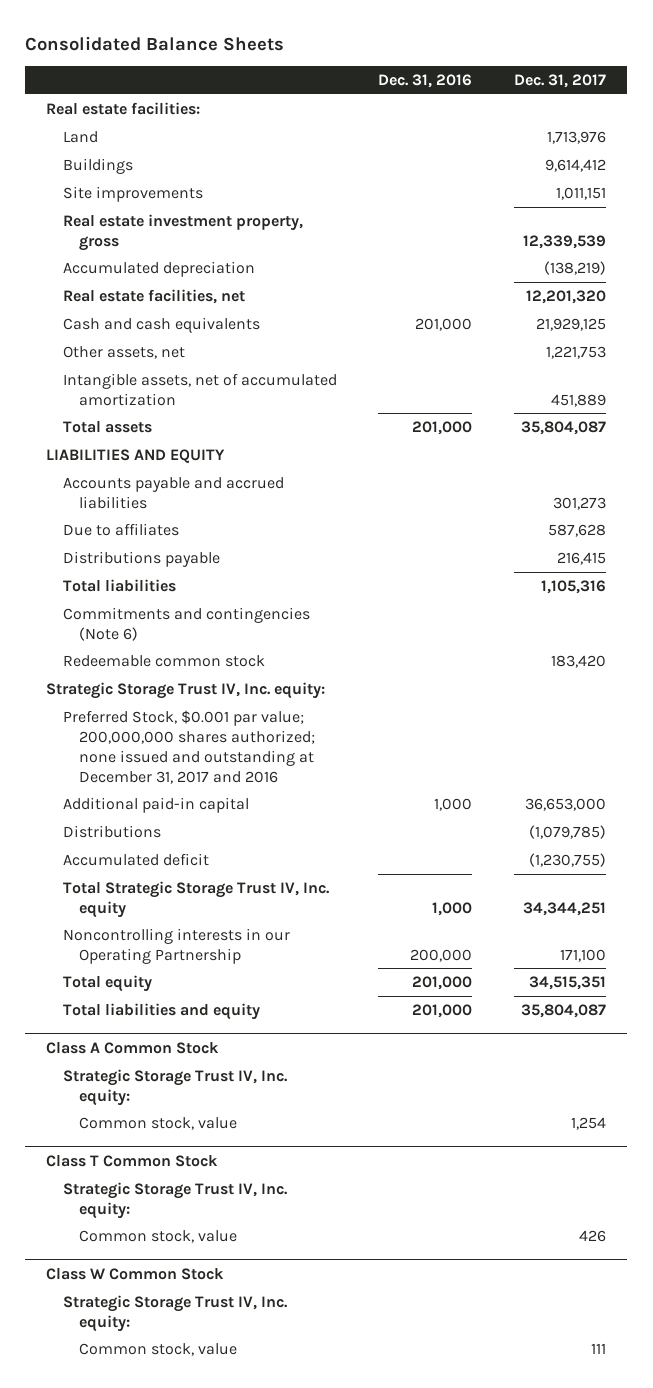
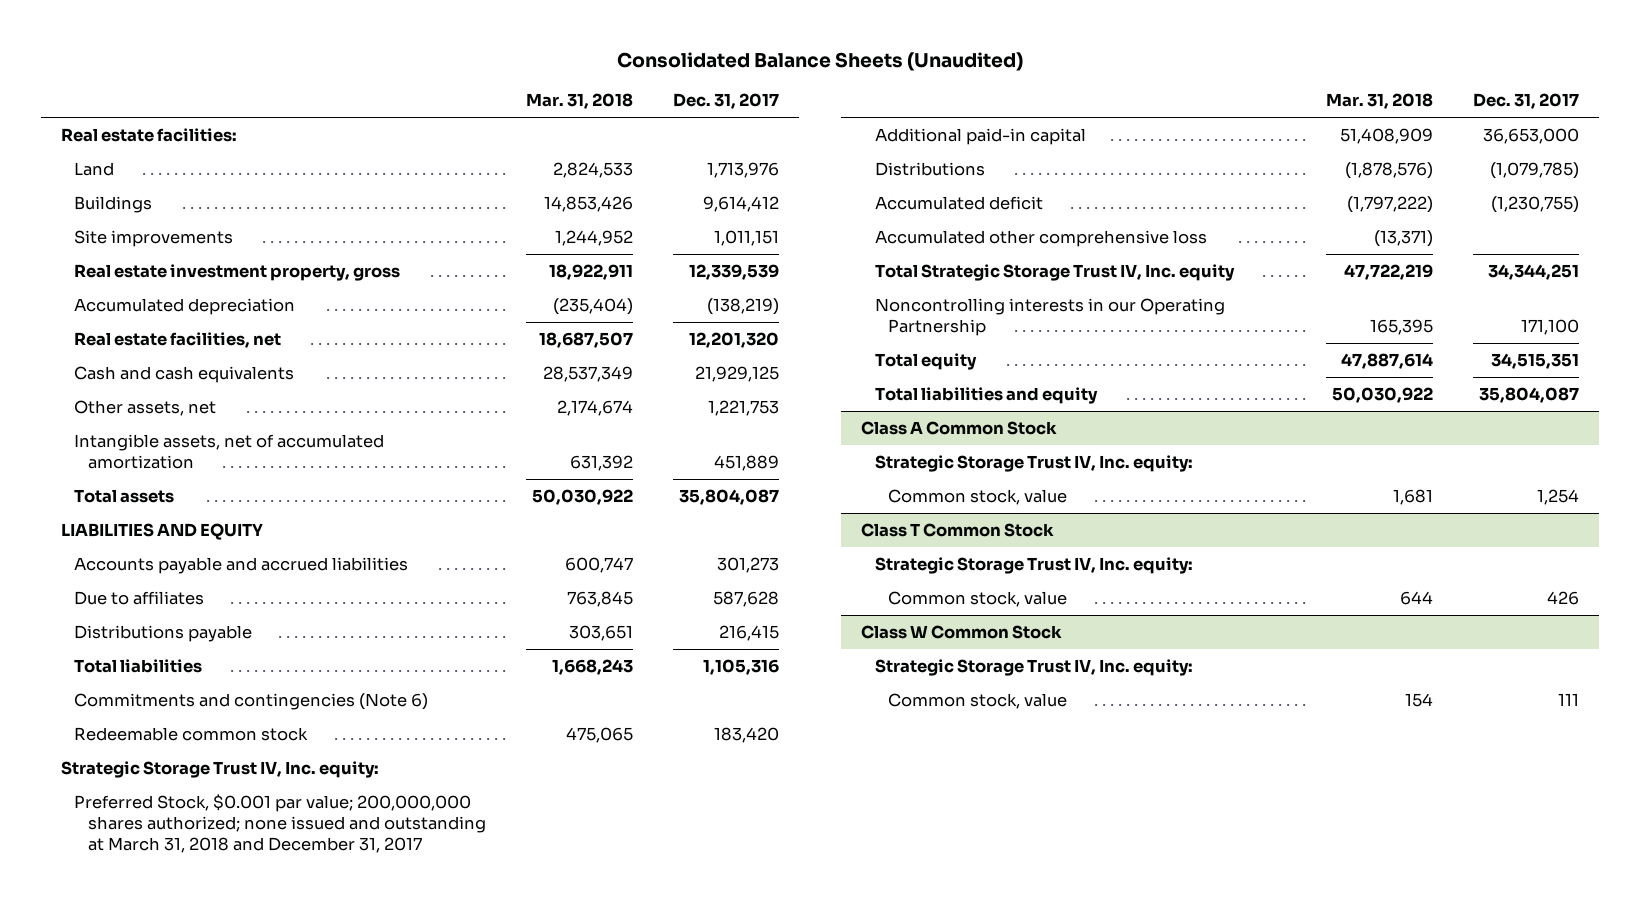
[25,36,285,52] Consolidated Balance Sheets -> [617,51,1024,71] Consolidated Balance Sheets (Unaudited)
[378,74,473,89] Dec. 31, 2016 -> none
none -> [526,93,634,110] Mar. 31, 2018
[62,709,315,784] Preferred Stock, $0.001 par value; 200,000,000 shares authorized; none issued and outstanding at December 31, 2017 and 2016 -> [74,793,486,854] Preferred Stock, $0.001 par value; 200,000,000 shares authorized; none issued and outstanding at March 31, 2018 and December 31, 2017
none -> [874,229,1207,247] Accumulated other comprehensive loss

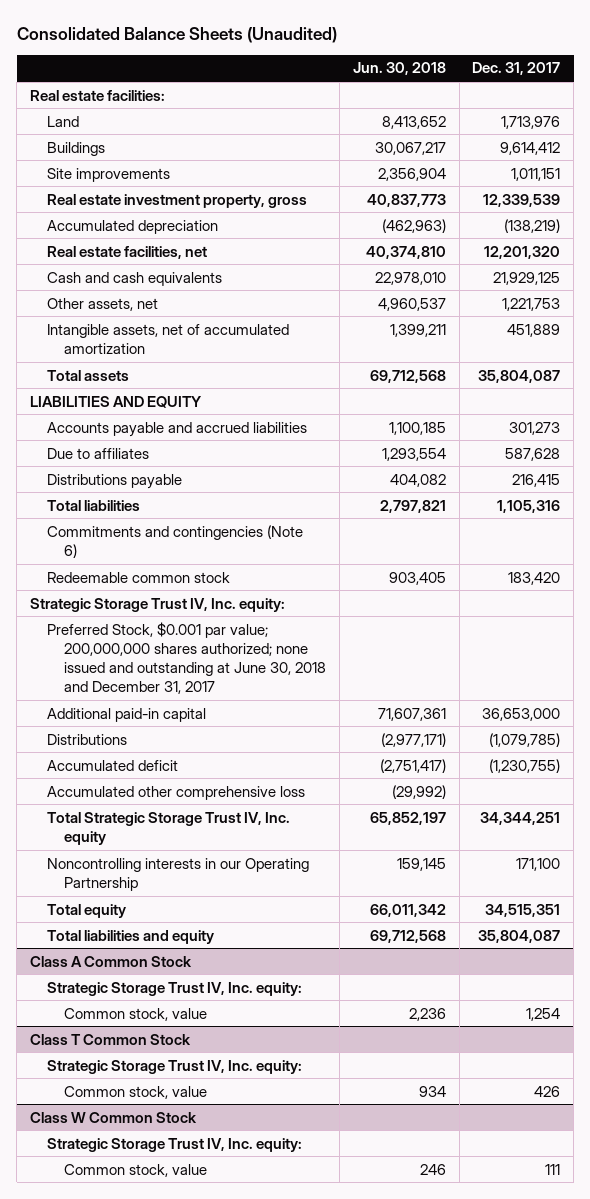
[526,93,634,110] Mar. 31, 2018 -> none
none -> [352,62,446,76] Jun. 30, 2018
[74,793,486,854] Preferred Stock, $0.001 par value; 200,000,000 shares authorized; none issued and outstanding at March 31, 2018 and December 31, 2017 -> [47,621,327,695] Preferred Stock, $0.001 par value; 200,000,000 shares authorized; none issued and outstanding at June 30, 2018 and December 31, 2017

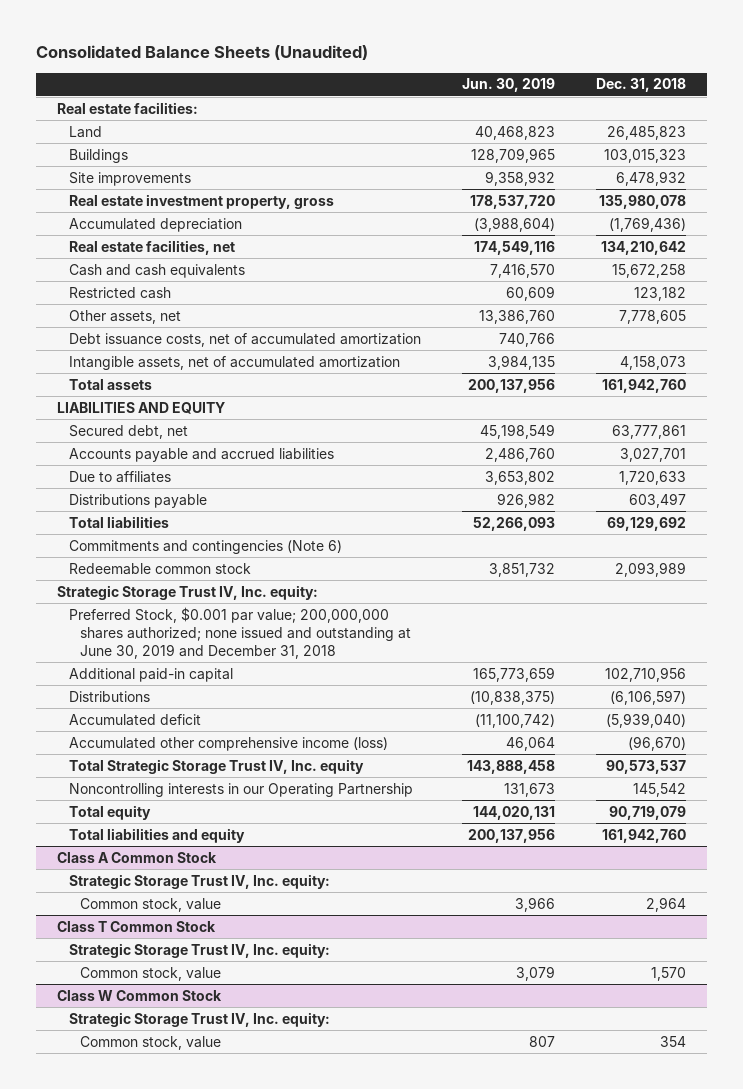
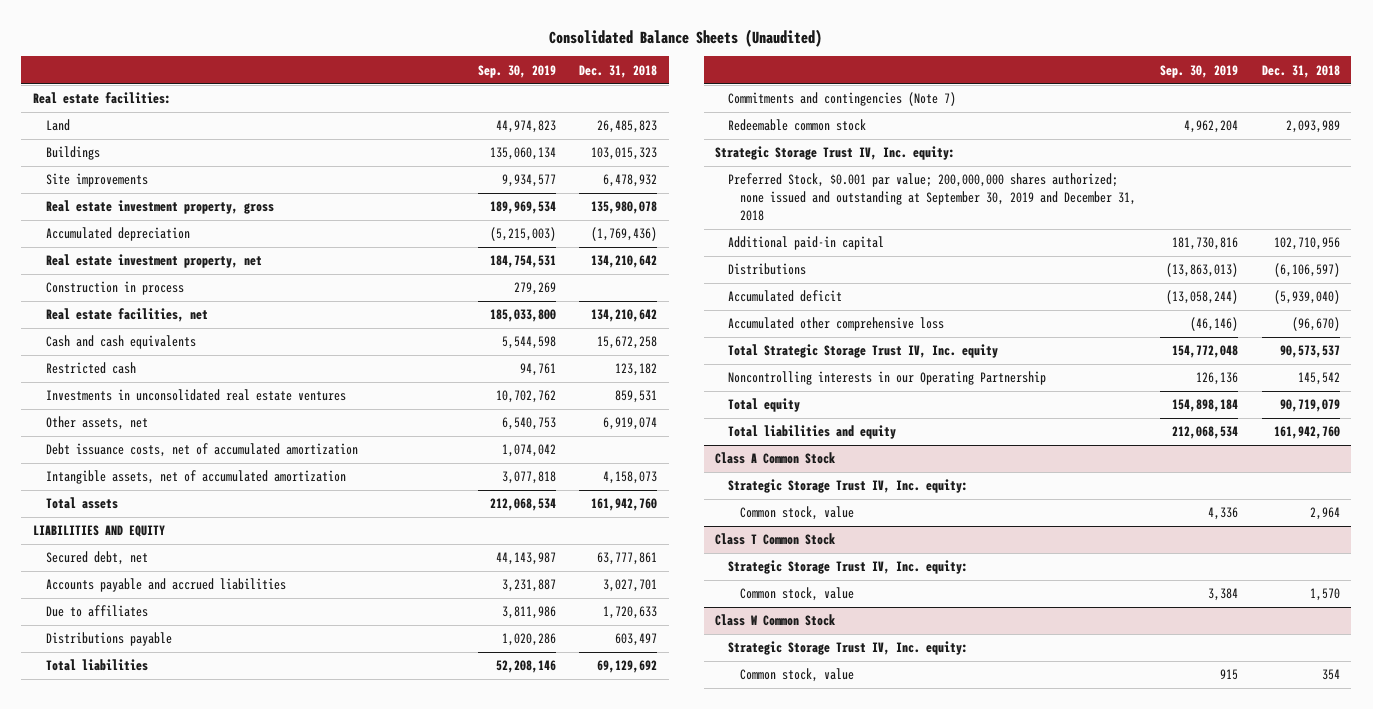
[461,78,555,93] Jun. 30, 2019 -> none
none -> [477,64,556,78] Sep. 30, 2019
none -> [45,254,262,269] Real estate investment property, net
none -> [45,281,184,296] Construction in process
none -> [45,389,346,402] Investments in unconsolidated real estate ventures
[619,309,687,324] 7,778,605 -> [603,417,658,431] 6,919,074
[68,539,342,554] Commitments and contingencies (Note 6) -> [727,92,956,107] Commitments and contingencies (Note 7)
[68,606,412,659] Preferred Stock, $0.001 par value; 200,000,000 shares authorized; none issued and outstanding at June 30, 2019 and December 31, 2018 -> [727,173,1137,221] Preferred Stock, $0.001 par value; 200,000,000 shares authorized; none issued and outstanding at September 30, 2019 and December 31, 2018
[68,736,388,751] Accumulated other comprehensive income (loss) -> [727,317,944,332] Accumulated other comprehensive loss

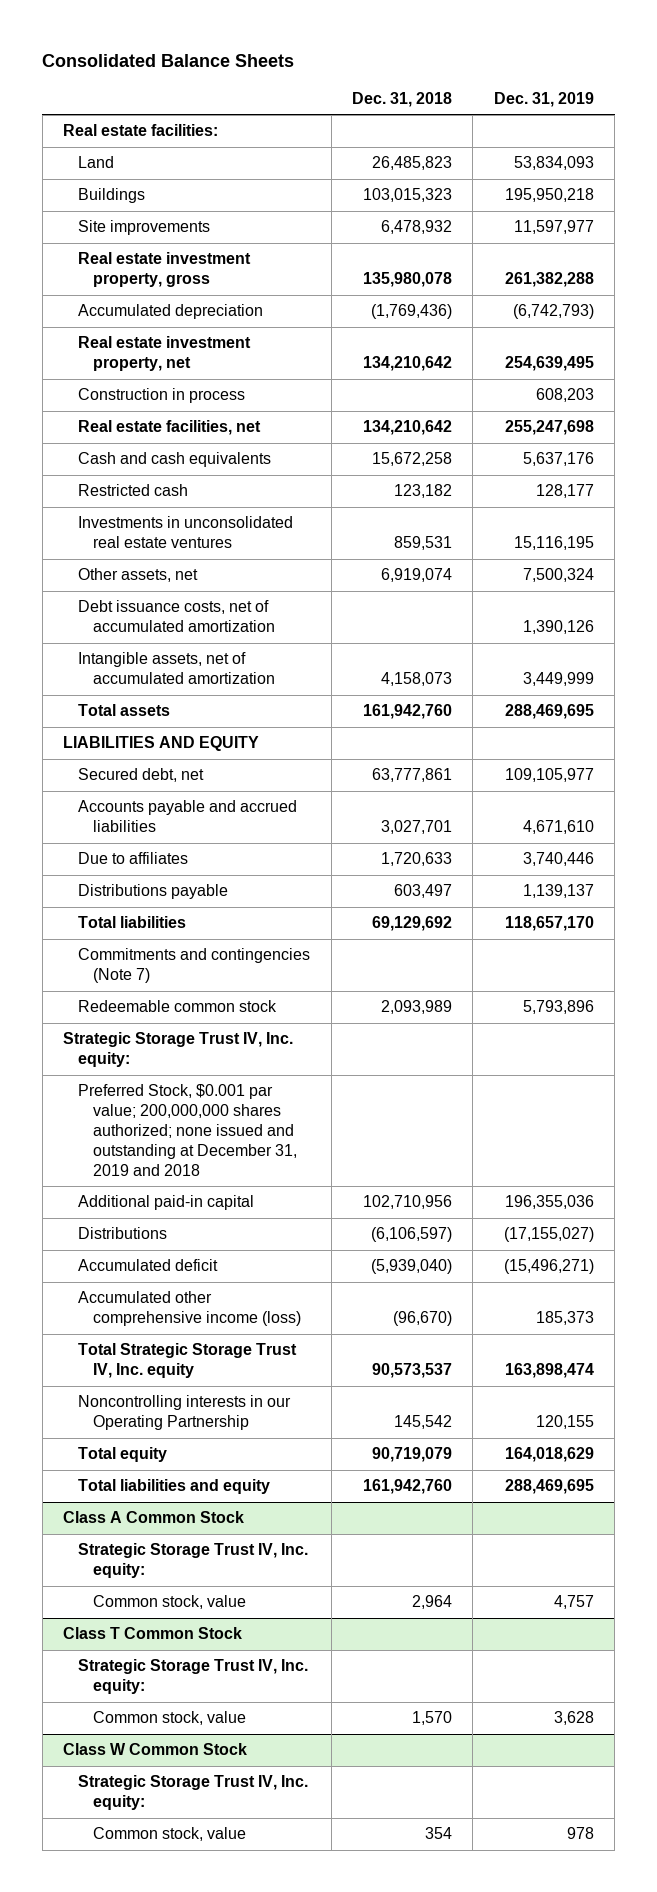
[549,28,823,47] Consolidated Balance Sheets (Unaudited) -> [42,53,295,67] Consolidated Balance Sheets
[477,64,556,78] Sep. 30, 2019 -> none
none -> [493,91,594,107] Dec. 31, 2019
[727,173,1137,221] Preferred Stock, $0.001 par value; 200,000,000 shares authorized; none issued and outstanding at September 30, 2019 and December 31, 2018 -> [78,1084,298,1176] Preferred Stock, $0.001 par value; 200,000,000 shares authorized; none issued and outstanding at December 31, 2019 and 2018
[727,317,944,332] Accumulated other comprehensive loss -> [78,1291,302,1327] Accumulated other comprehensive income (loss)

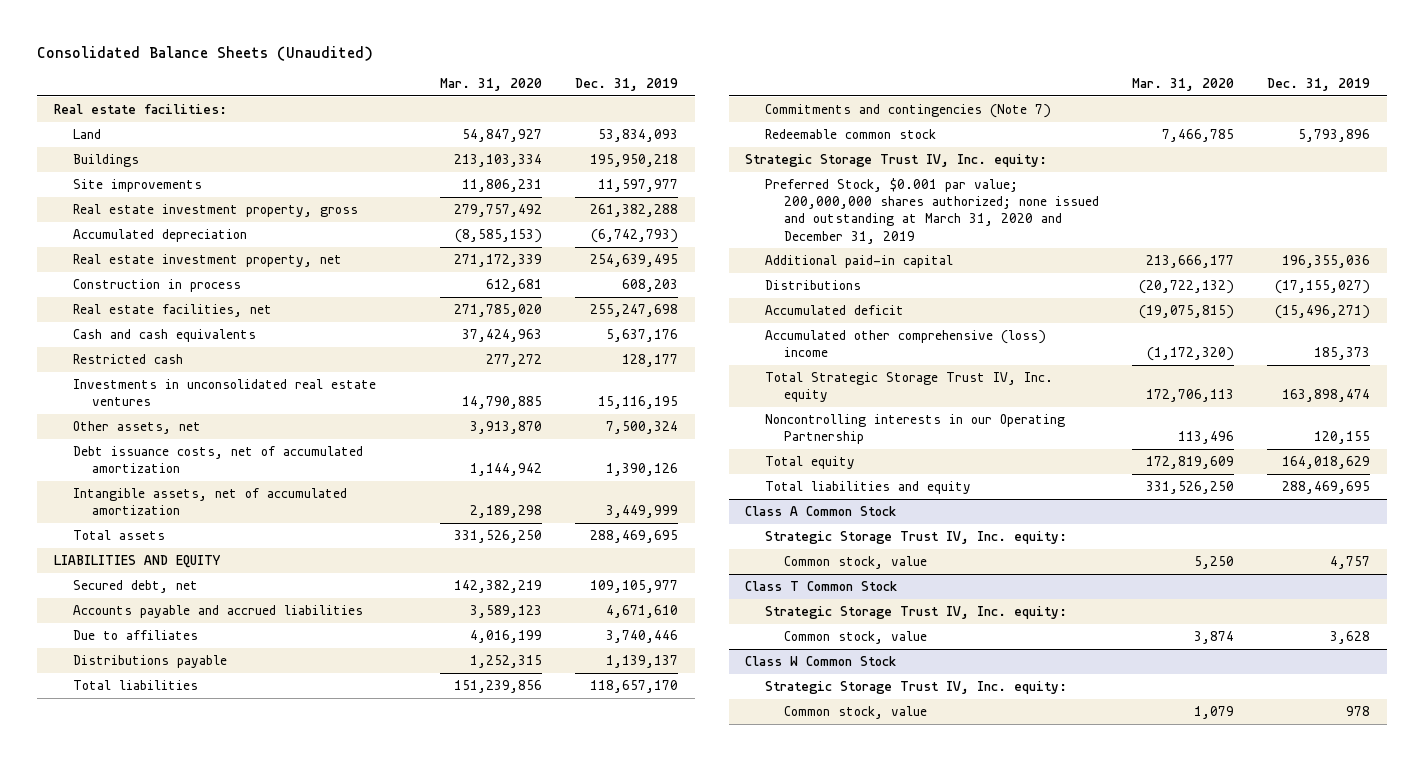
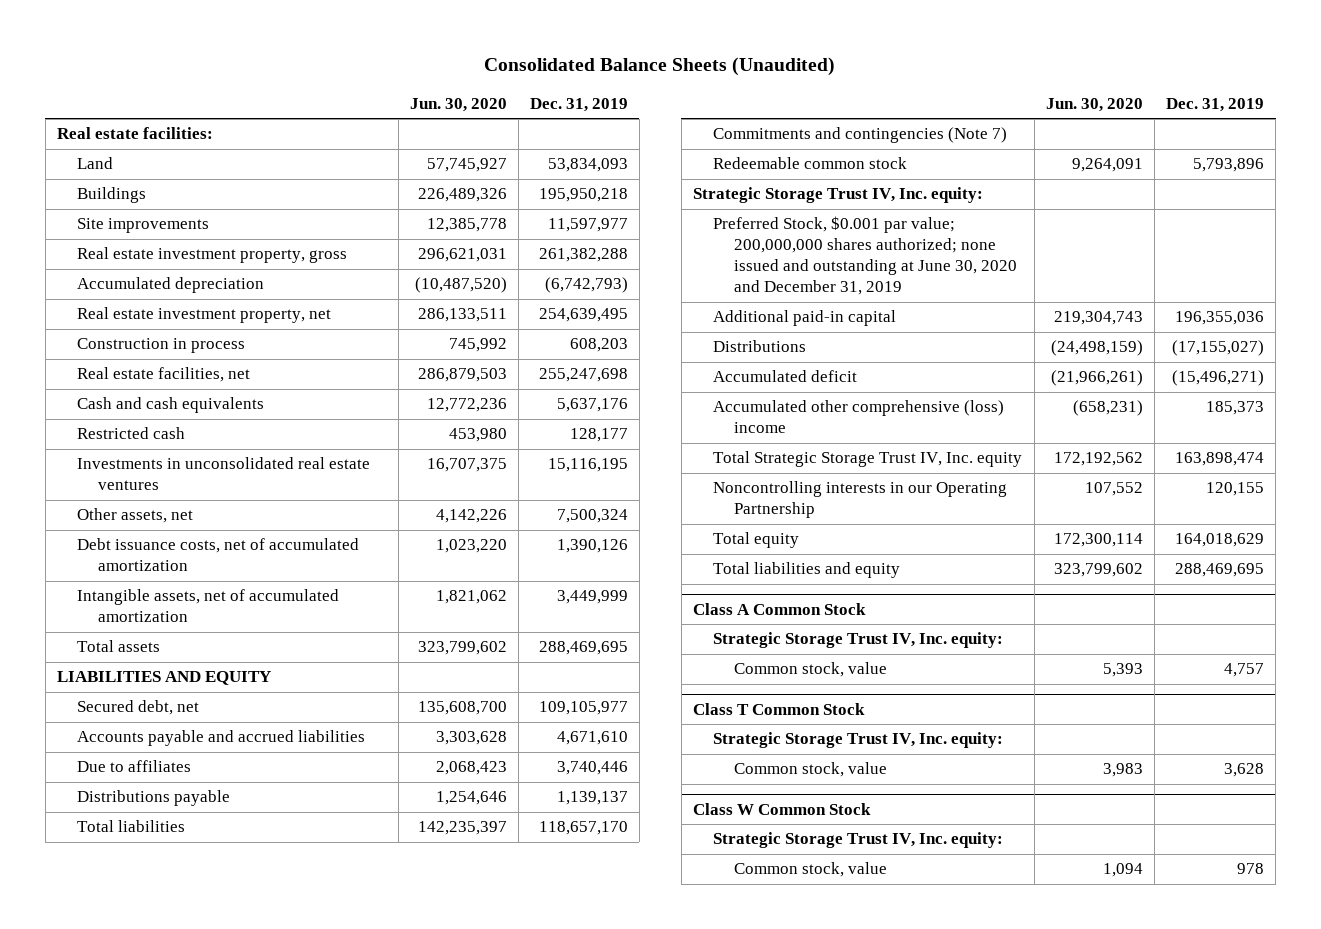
[440,78,543,92] Mar. 31, 2020 -> none
none -> [409,97,507,112] Jun. 30, 2020
[764,177,1099,244] Preferred Stock, $0.001 par value; 200,000,000 shares authorized; none issued and outstanding at March 31, 2020 and December 31, 2019 -> [713,216,1017,296] Preferred Stock, $0.001 par value; 200,000,000 shares authorized; none issued and outstanding at June 30, 2020 and December 31, 2019

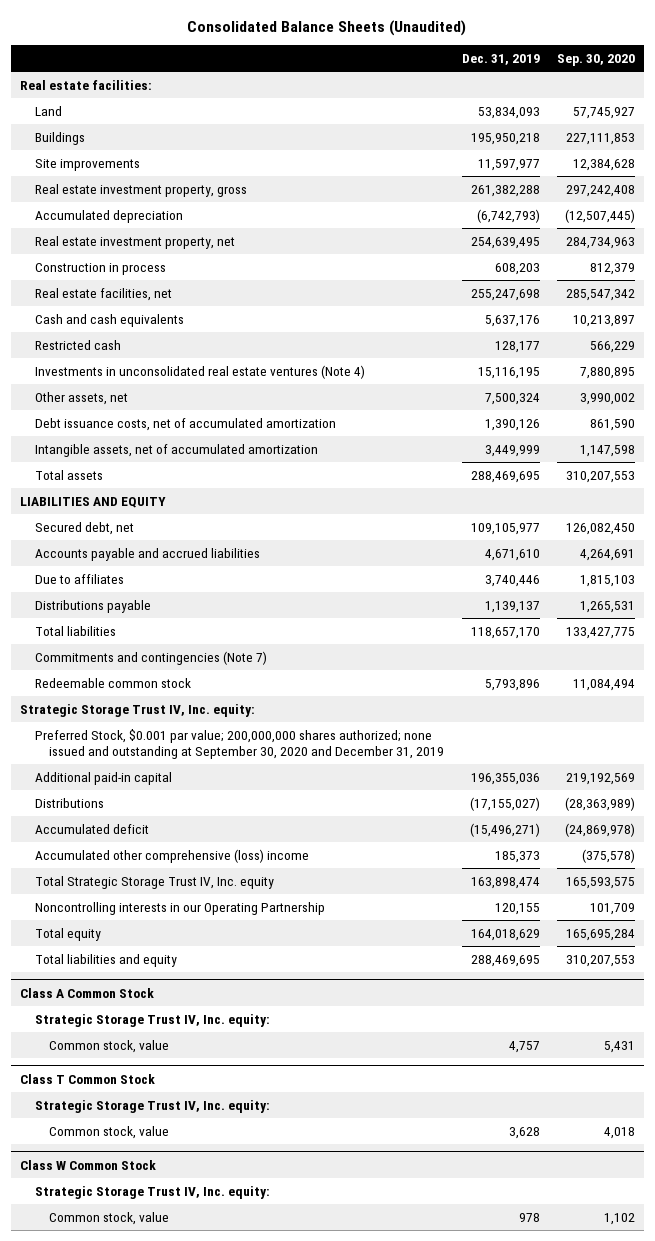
[409,97,507,112] Jun. 30, 2020 -> none
none -> [556,53,635,66] Sep. 30, 2020
[77,457,371,491] Investments in unconsolidated real estate ventures -> [34,364,365,379] Investments in unconsolidated real estate ventures (Note 4)
[713,216,1017,296] Preferred Stock, $0.001 par value; 200,000,000 shares authorized; none issued and outstanding at June 30, 2020 and December 31, 2019 -> [34,728,445,759] Preferred Stock, $0.001 par value; 200,000,000 shares authorized; none issued and outstanding at September 30, 2020 and December 31, 2019

